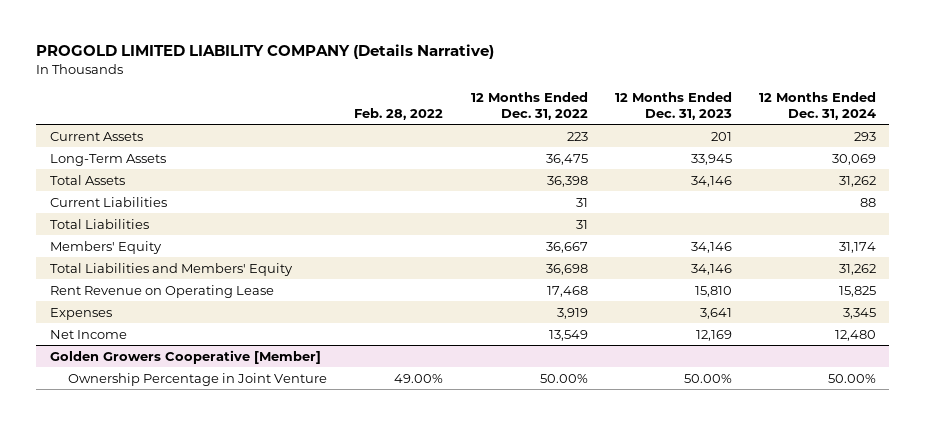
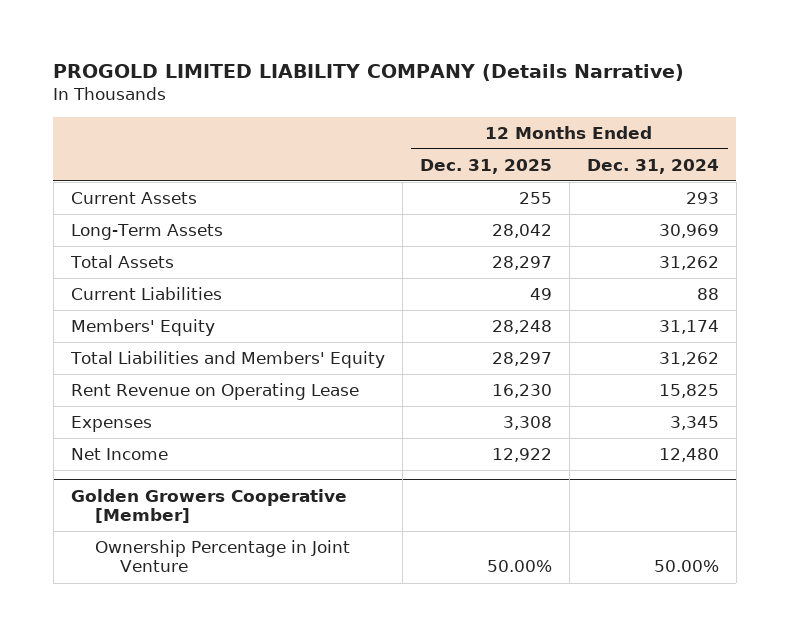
[354,107,444,120] Feb. 28, 2022 -> none
[470,92,588,120] 12 Months Ended Dec. 31, 2022 -> none
[614,92,732,120] 12 Months Ended Dec. 31, 2023 -> none
none -> [419,158,552,174] Dec. 31, 2025
[831,153,876,165] 30,069 -> [658,223,719,238] 30,969
[49,218,149,229] Total Liabilities -> none

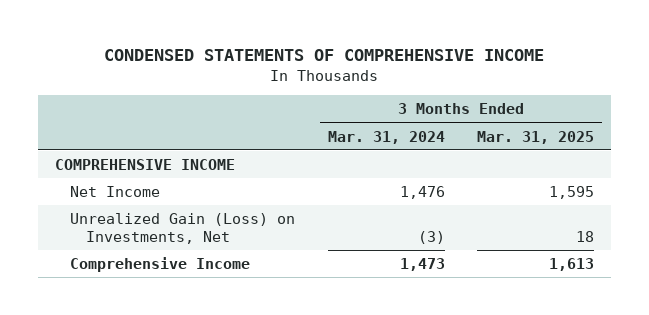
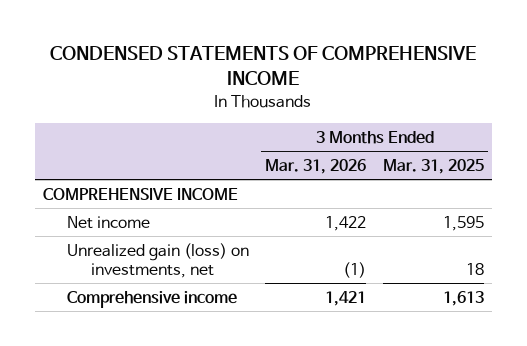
[327,130,445,144] Mar. 31, 2024 -> none
none -> [265,158,367,174] Mar. 31, 2026
[70,185,161,197] Net Income -> [66,215,150,229] Net income
[70,212,296,244] Unrealized Gain (Loss) on Investments, Net -> [66,242,249,278] Unrealized gain (loss) on investments, net
[70,256,251,272] Comprehensive Income -> [66,290,237,308] Comprehensive income

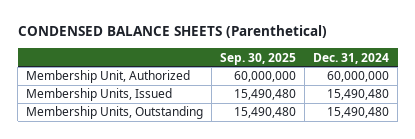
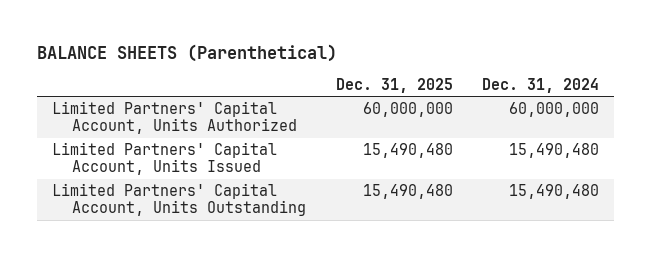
[17,25,327,39] CONDENSED BALANCE SHEETS (Parenthetical) -> [36,44,337,63] BALANCE SHEETS (Parenthetical)
[220,52,297,65] Sep. 30, 2025 -> none
none -> [335,77,453,93] Dec. 31, 2025
[26,70,191,84] Membership Unit, Authorized -> [51,100,298,135] Limited Partners' Capital Account, Units Authorized
[26,88,173,102] Membership Units, Issued -> [51,141,277,176] Limited Partners' Capital Account, Units Issued
[26,106,204,120] Membership Units, Outstanding -> [51,182,307,217] Limited Partners' Capital Account, Units Outstanding

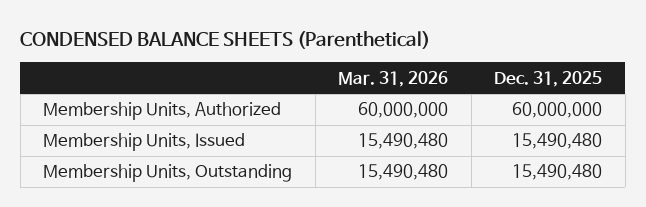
[36,44,337,63] BALANCE SHEETS (Parenthetical) -> [20,30,431,49] CONDENSED BALANCE SHEETS (Parenthetical)
[482,77,600,93] Dec. 31, 2024 -> none
none -> [338,70,449,87] Mar. 31, 2026
[51,100,298,135] Limited Partners' Capital Account, Units Authorized -> [43,102,282,121] Membership Units, Authorized
[51,141,277,176] Limited Partners' Capital Account, Units Issued -> [43,133,246,152] Membership Units, Issued
[51,182,307,217] Limited Partners' Capital Account, Units Outstanding -> [43,164,293,183] Membership Units, Outstanding

